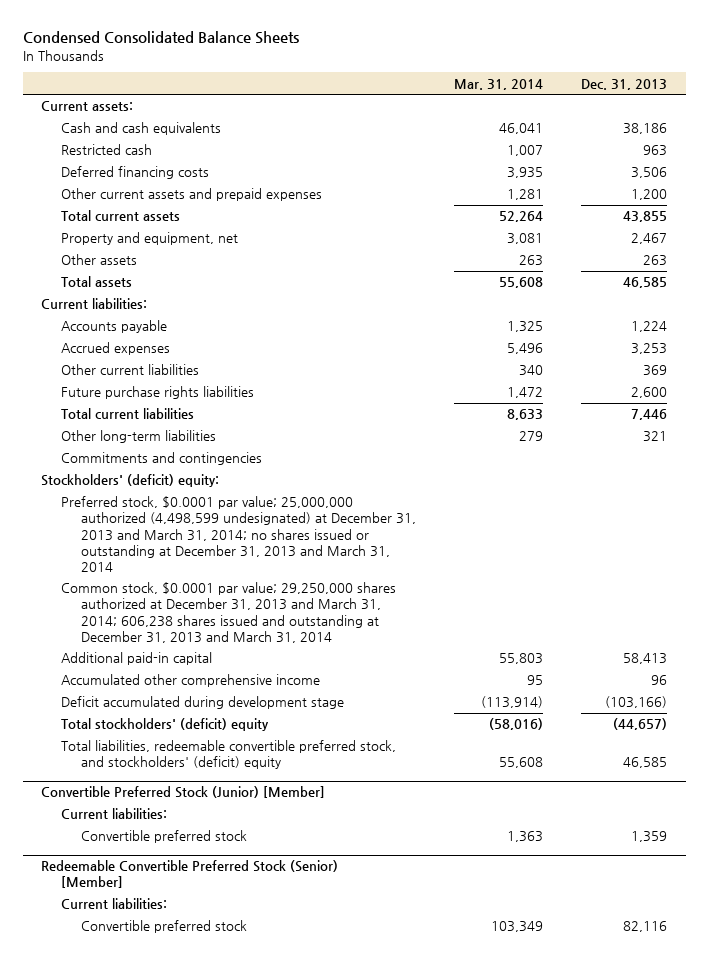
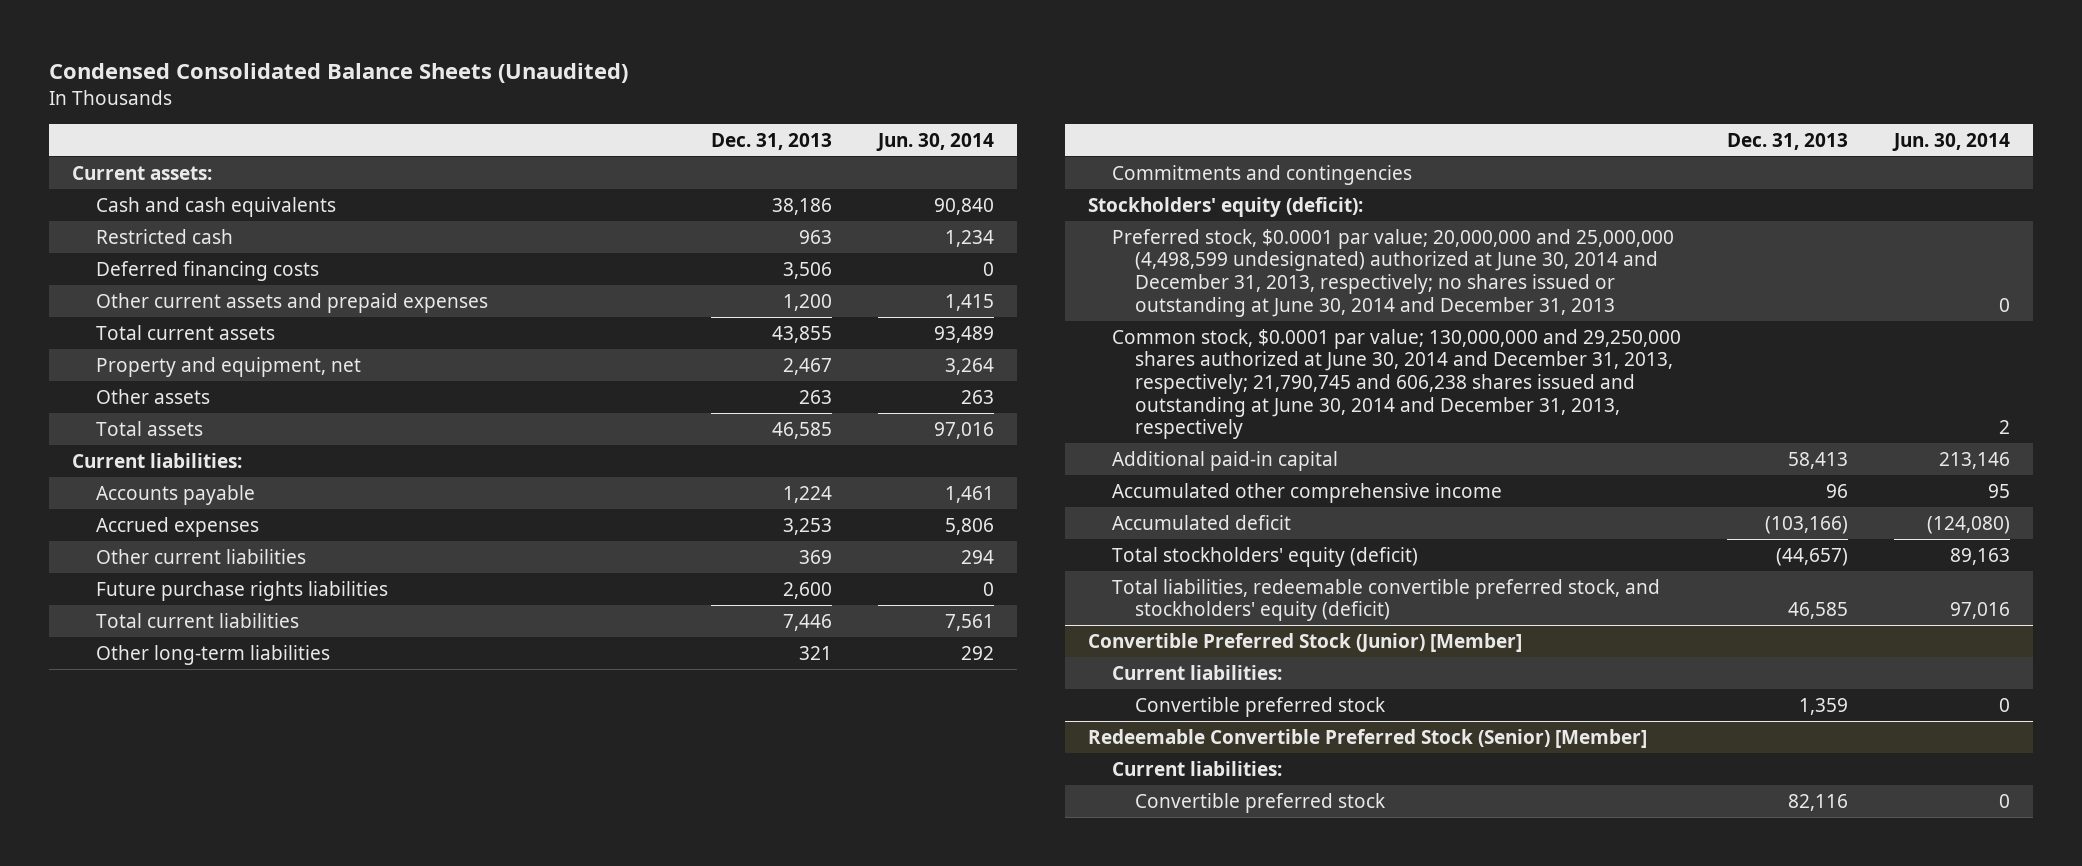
[22,31,299,45] Condensed Consolidated Balance Sheets -> [49,62,629,83] Condensed Consolidated Balance Sheets (Unaudited)
[454,78,544,90] Mar. 31, 2014 -> none
none -> [876,132,995,151] Jun. 30, 2014
[41,474,220,488] Stockholders' (deficit) equity: -> [1088,196,1364,217] Stockholders' equity (deficit):
[61,496,417,572] Preferred stock, $0.0001 par value; 25,000,000 authorized (4,498,599 undesignated) at December 31, 2013 and March 31, 2014; no shares issued or outstanding at December 31, 2013 and March 31, 2014 -> [1111,228,1674,317] Preferred stock, $0.0001 par value; 20,000,000 and 25,000,000 (4,498,599 undesignated) authorized at June 30, 2014 and December 31, 2013, respectively; no shares issued or outstanding at June 30, 2014 and December 31, 2013
[61,582,397,643] Common stock, $0.0001 par value; 29,250,000 shares authorized at December 31, 2013 and March 31, 2014; 606,238 shares issued and outstanding at December 31, 2013 and March 31, 2014 -> [1111,328,1681,440] Common stock, $0.0001 par value; 130,000,000 and 29,250,000 shares authorized at June 30, 2014 and December 31, 2013, respectively; 21,790,745 and 606,238 shares issued and outstanding at June 30, 2014 and December 31, 2013, respectively
[61,696,345,710] Deficit accumulated during development stage -> [1111,514,1291,530] Accumulated deficit
[61,718,270,732] Total stockholders' (deficit) equity -> [1111,546,1418,567] Total stockholders' equity (deficit)
[61,740,397,770] Total liabilities, redeemable convertible preferred stock, and stockholders' (deficit) equity -> [1111,578,1660,622] Total liabilities, redeemable convertible preferred stock, and stockholders' equity (deficit)

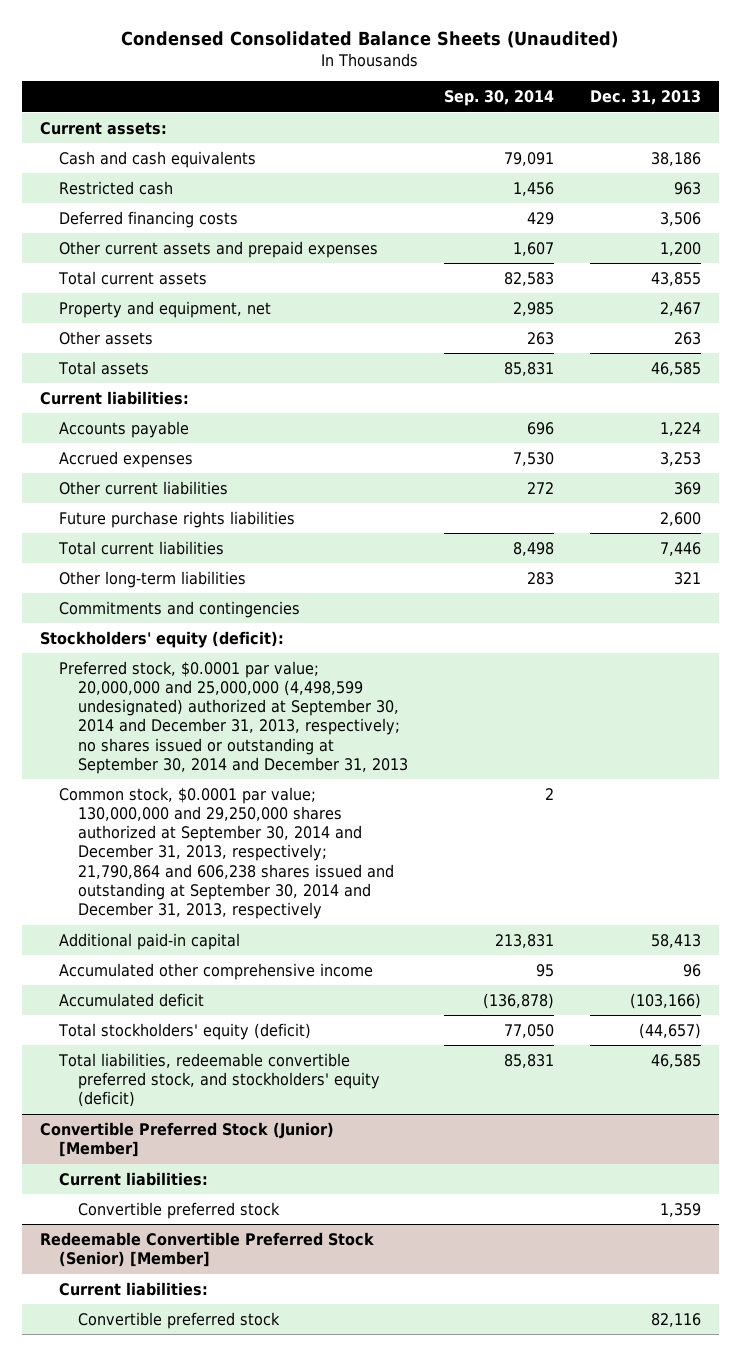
[876,132,995,151] Jun. 30, 2014 -> none
none -> [444,89,555,106] Sep. 30, 2014
[1111,228,1674,317] Preferred stock, $0.0001 par value; 20,000,000 and 25,000,000 (4,498,599 undesignated) authorized at June 30, 2014 and December 31, 2013, respectively; no shares issued or outstanding at June 30, 2014 and December 31, 2013 -> [58,660,409,774] Preferred stock, $0.0001 par value; 20,000,000 and 25,000,000 (4,498,599 undesignated) authorized at September 30, 2014 and December 31, 2013, respectively; no shares issued or outstanding at September 30, 2014 and December 31, 2013
[1111,328,1681,440] Common stock, $0.0001 par value; 130,000,000 and 29,250,000 shares authorized at June 30, 2014 and December 31, 2013, respectively; 21,790,745 and 606,238 shares issued and outstanding at June 30, 2014 and December 31, 2013, respectively -> [58,786,395,919] Common stock, $0.0001 par value; 130,000,000 and 29,250,000 shares authorized at September 30, 2014 and December 31, 2013, respectively; 21,790,864 and 606,238 shares issued and outstanding at September 30, 2014 and December 31, 2013, respectively

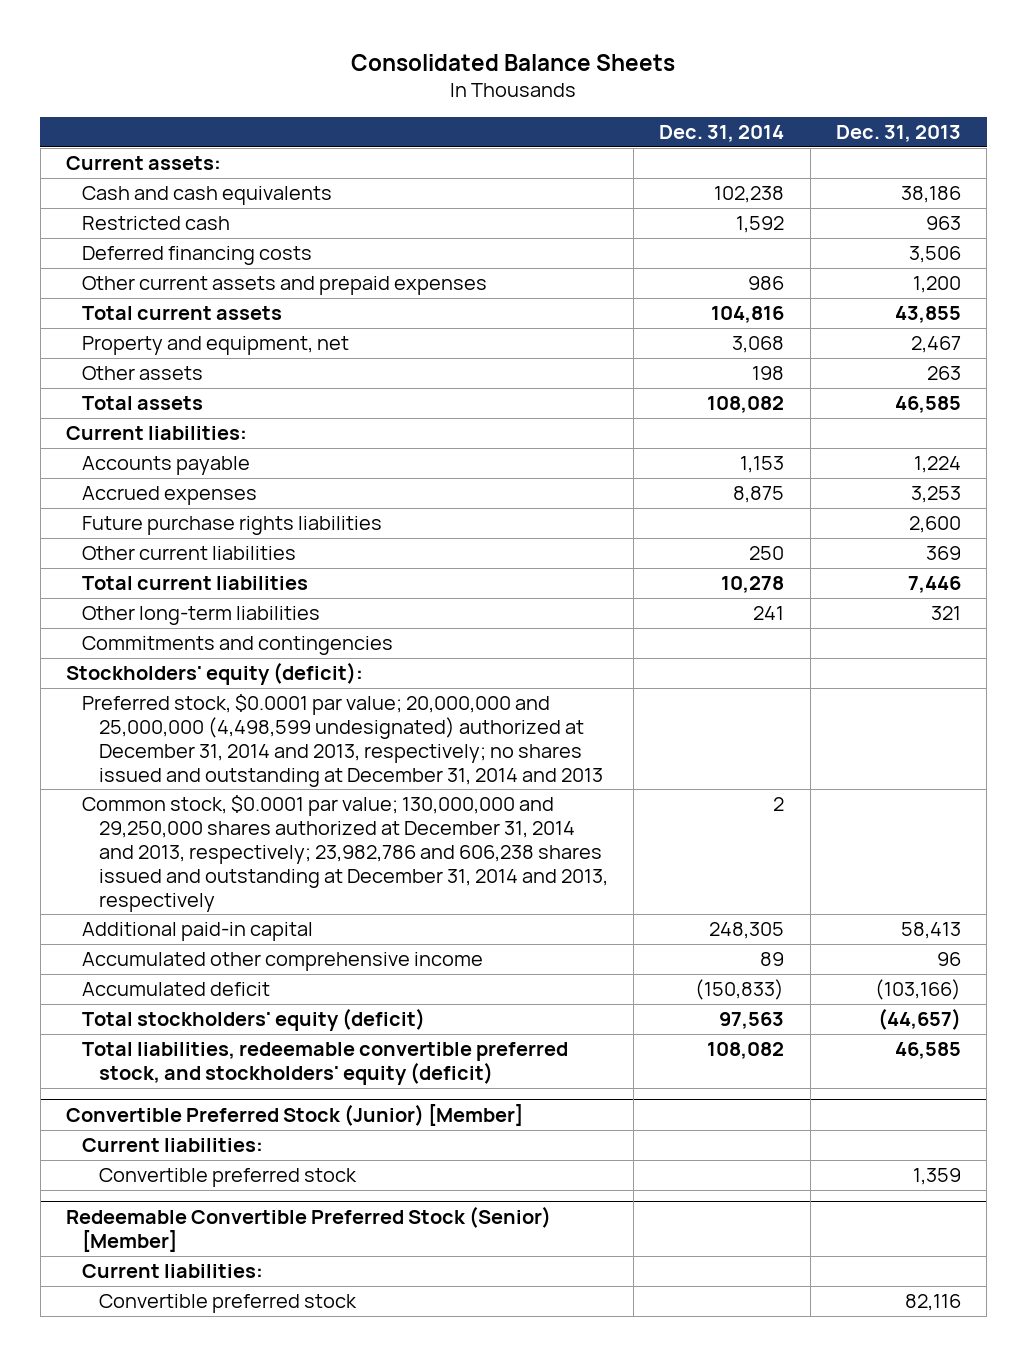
[121,31,619,49] Condensed Consolidated Balance Sheets (Unaudited) -> [351,53,676,71] Consolidated Balance Sheets
[444,89,555,106] Sep. 30, 2014 -> none
none -> [659,125,785,143] Dec. 31, 2014
[58,480,228,495] Other current liabilities -> [82,546,297,561] Other current liabilities
[58,660,409,774] Preferred stock, $0.0001 par value; 20,000,000 and 25,000,000 (4,498,599 undesignated) authorized at September 30, 2014 and December 31, 2013, respectively; no shares issued or outstanding at September 30, 2014 and December 31, 2013 -> [82,694,603,787] Preferred stock, $0.0001 par value; 20,000,000 and 25,000,000 (4,498,599 undesignated) authorized at December 31, 2014 and 2013, respectively; no shares issued and outstanding at December 31, 2014 and 2013
[58,786,395,919] Common stock, $0.0001 par value; 130,000,000 and 29,250,000 shares authorized at September 30, 2014 and December 31, 2013, respectively; 21,790,864 and 606,238 shares issued and outstanding at September 30, 2014 and December 31, 2013, respectively -> [82,795,608,912] Common stock, $0.0001 par value; 130,000,000 and 29,250,000 shares authorized at December 31, 2014 and 2013, respectively; 23,982,786 and 606,238 shares issued and outstanding at December 31, 2014 and 2013, respectively

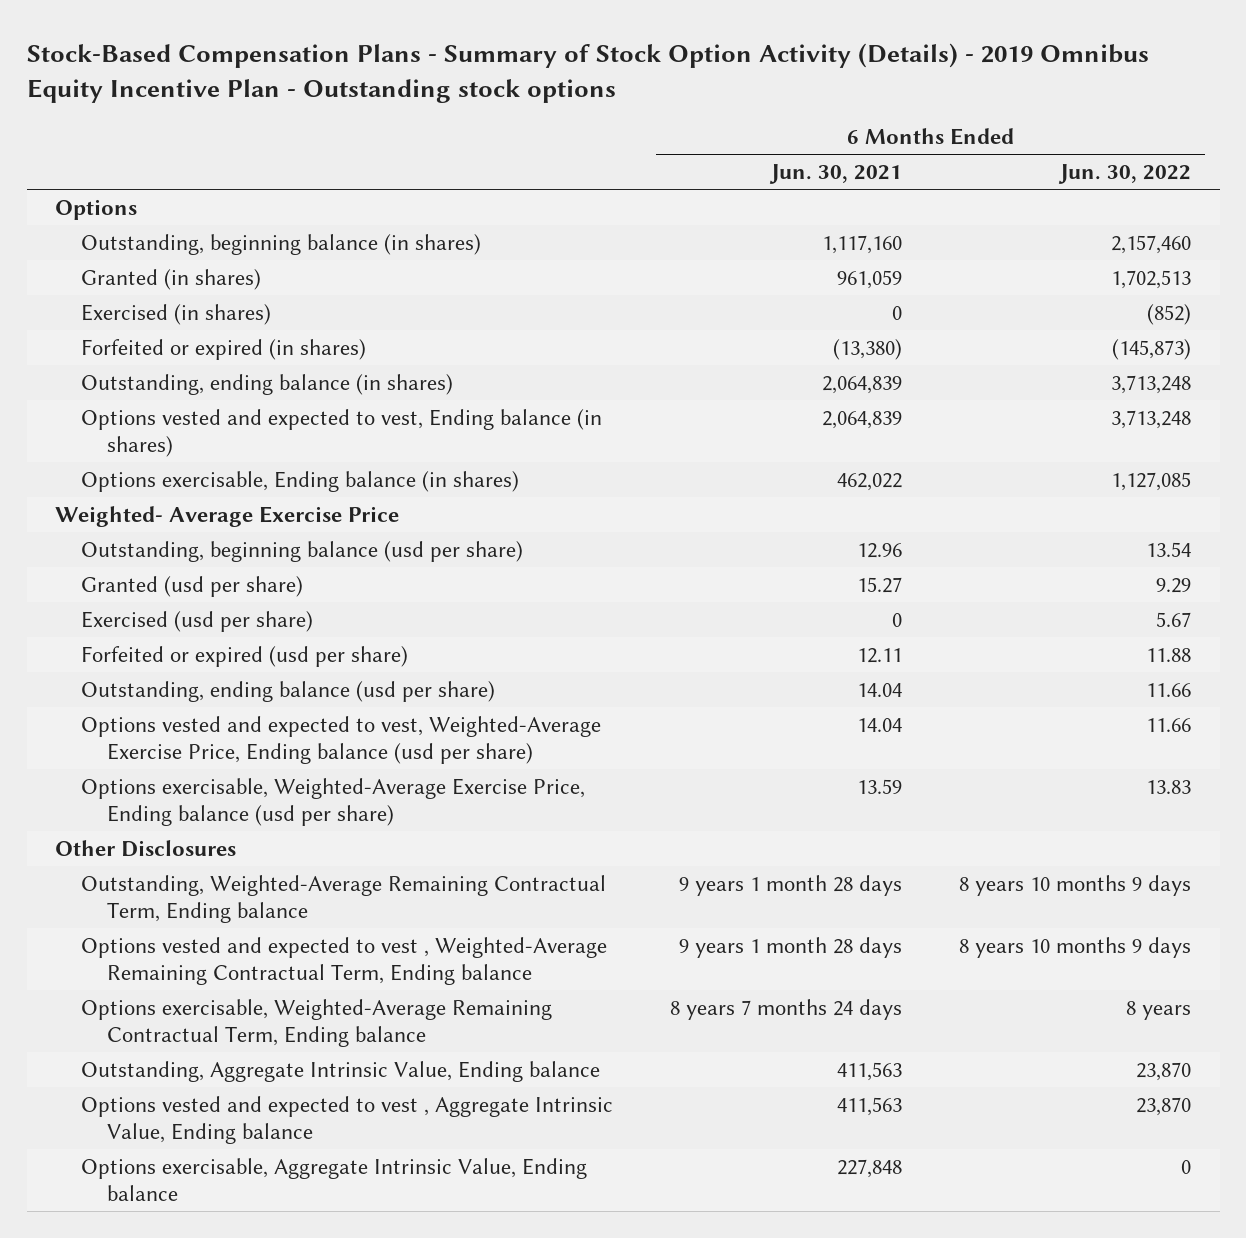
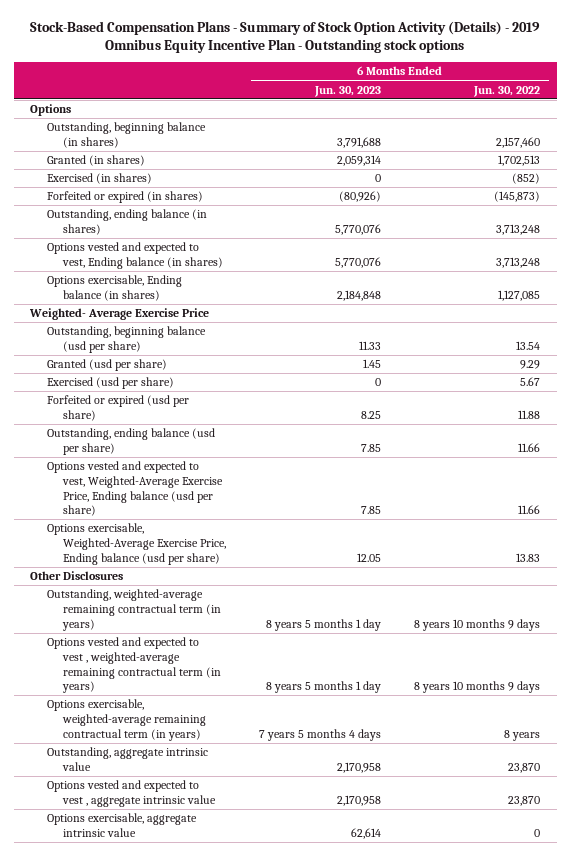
[768,164,902,185] Jun. 30, 2021 -> none
none -> [314,85,382,97] Jun. 30, 2023
[80,874,606,923] Outstanding, Weighted-Average Remaining Contractual Term, Ending balance -> [46,589,222,631] Outstanding, weighted-average remaining contractual term (in years)
[80,936,607,985] Options vested and expected to vest , Weighted-Average Remaining Contractual Term, Ending balance -> [46,637,222,694] Options vested and expected to vest , weighted-average remaining contractual term (in years)
[80,998,552,1047] Options exercisable, Weighted-Average Remaining Contractual Term, Ending balance -> [46,699,207,741] Options exercisable, weighted-average remaining contractual term (in years)
[80,1060,600,1082] Outstanding, Aggregate Intrinsic Value, Ending balance -> [46,747,208,771] Outstanding, aggregate intrinsic value
[80,1095,613,1144] Options vested and expected to vest , Aggregate Intrinsic Value, Ending balance -> [46,780,217,807] Options vested and expected to vest , aggregate intrinsic value
[80,1157,587,1201] Options exercisable, Aggregate Intrinsic Value, Ending balance -> [46,813,197,837] Options exercisable, aggregate intrinsic value

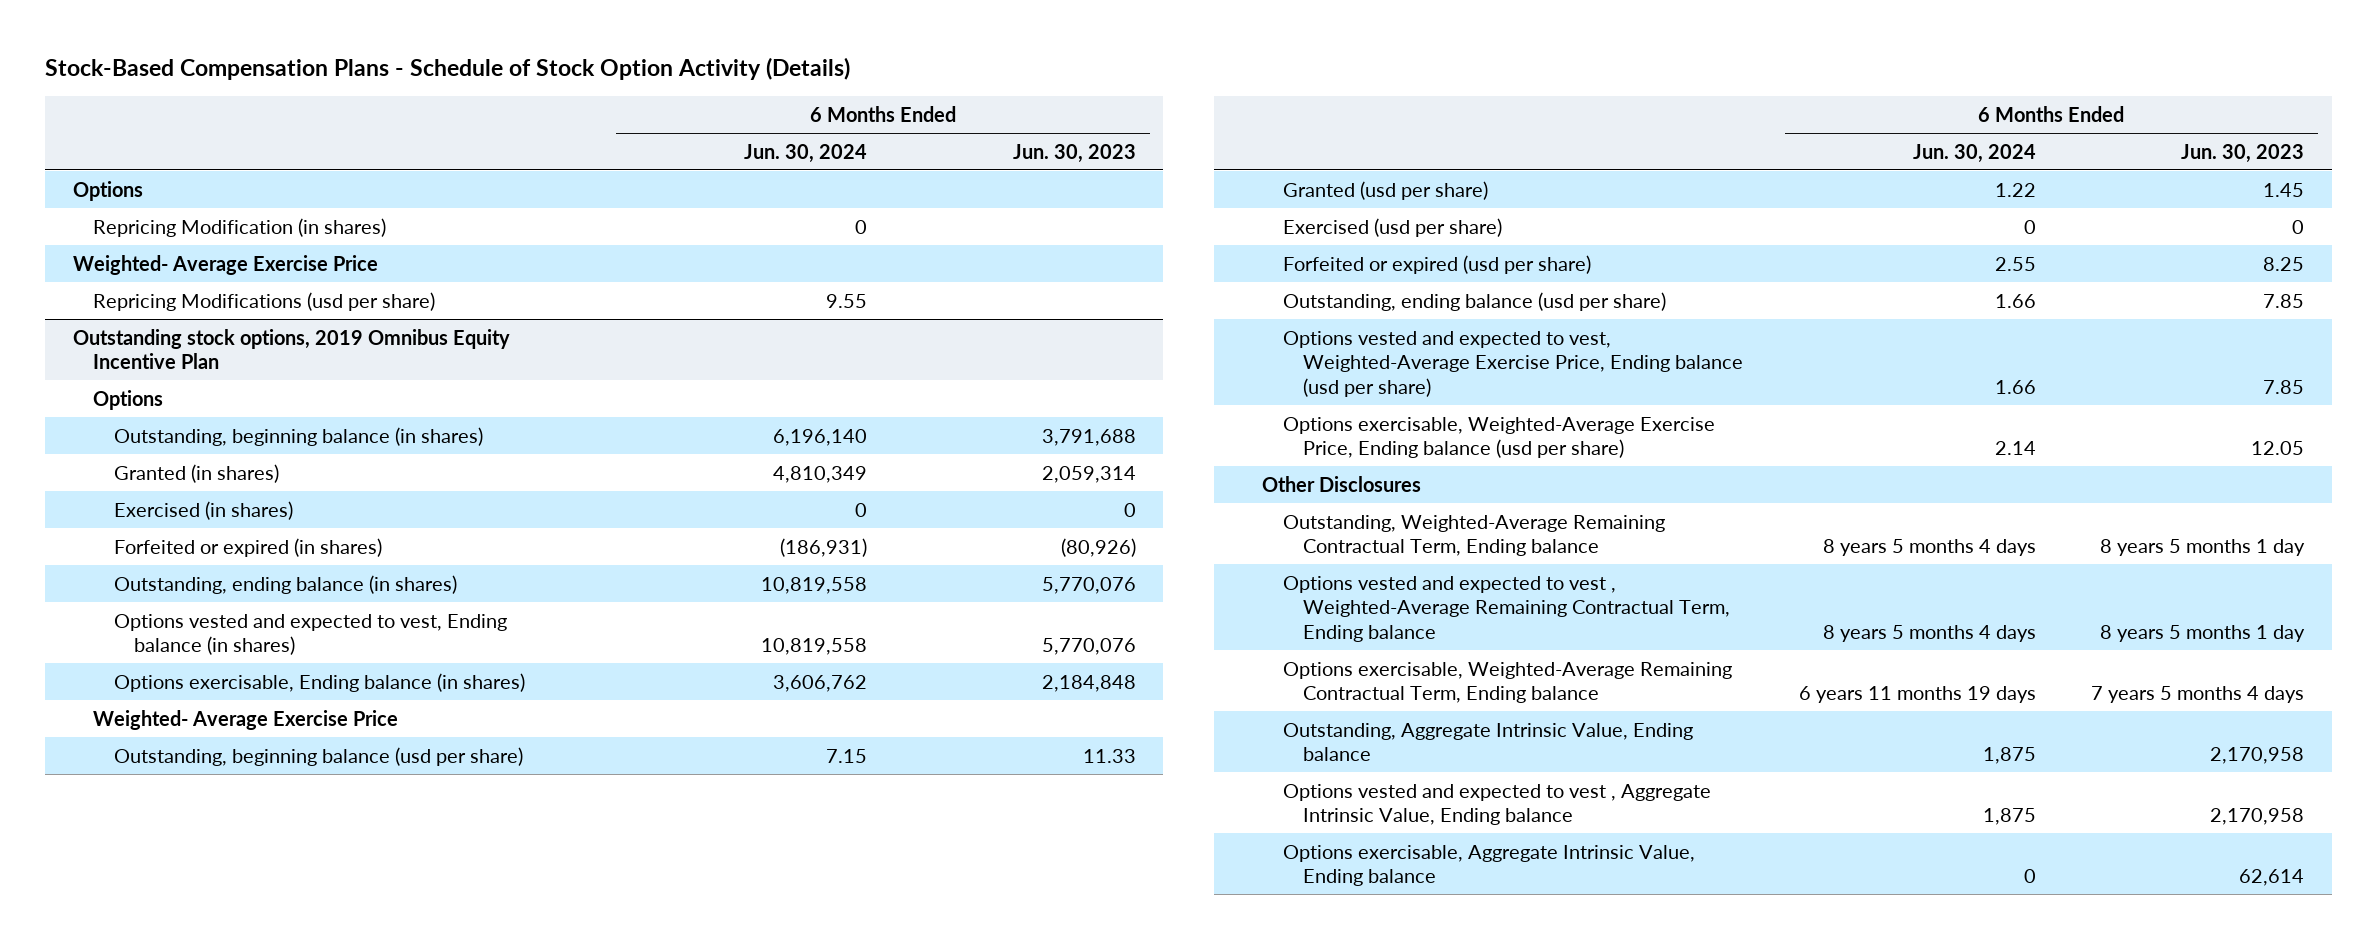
[30,21,541,54] Stock-Based Compensation Plans - Summary of Stock Option Activity (Details) - 2019 Omnibus Equity Incentive Plan - Outstanding stock options -> [45,57,851,81] Stock-Based Compensation Plans - Schedule of Stock Option Activity (Details)
[473,85,541,97] Jun. 30, 2022 -> none
none -> [743,143,867,163] Jun. 30, 2024
none -> [93,217,387,237] Repricing Modification (in shares)
none -> [72,254,378,275] Weighted- Average Exercise Price
none -> [93,291,436,311] Repricing Modifications (usd per share)
none -> [72,328,510,370] Outstanding stock options, 2019 Omnibus Equity Incentive Plan
none -> [93,389,164,410] Options
[46,589,222,631] Outstanding, weighted-average remaining contractual term (in years) -> [1282,514,1665,557] Outstanding, Weighted-Average Remaining Contractual Term, Ending balance
[46,637,222,694] Options vested and expected to vest , weighted-average remaining contractual term (in years) -> [1282,575,1730,642] Options vested and expected to vest , Weighted-Average Remaining Contractual Term, Ending balance
[46,699,207,741] Options exercisable, weighted-average remaining contractual term (in years) -> [1282,661,1732,704] Options exercisable, Weighted-Average Remaining Contractual Term, Ending balance
[46,747,208,771] Outstanding, aggregate intrinsic value -> [1282,722,1693,762] Outstanding, Aggregate Intrinsic Value, Ending balance
[46,780,217,807] Options vested and expected to vest , aggregate intrinsic value -> [1282,783,1711,826] Options vested and expected to vest , Aggregate Intrinsic Value, Ending balance
[46,813,197,837] Options exercisable, aggregate intrinsic value -> [1282,844,1695,887] Options exercisable, Aggregate Intrinsic Value, Ending balance

